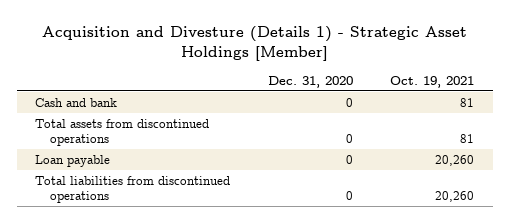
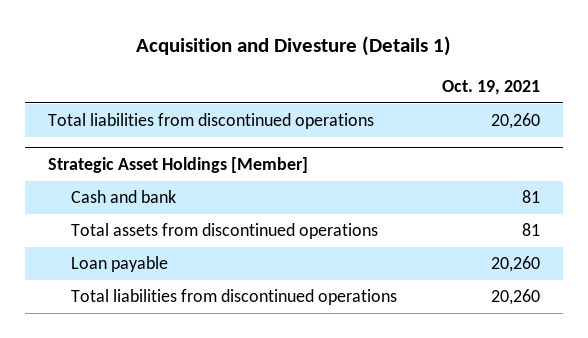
[41,25,467,61] Acquisition and Divesture (Details 1) - Strategic Asset Holdings [Member] -> [136,36,452,57] Acquisition and Divesture (Details 1)
[267,75,353,88] Dec. 31, 2020 -> none
none -> [47,113,374,130] Total liabilities from discontinued operations
none -> [47,156,308,173] Strategic Asset Holdings [Member]

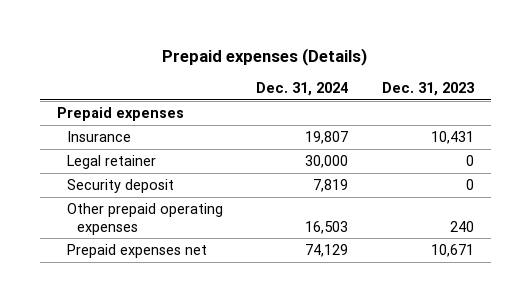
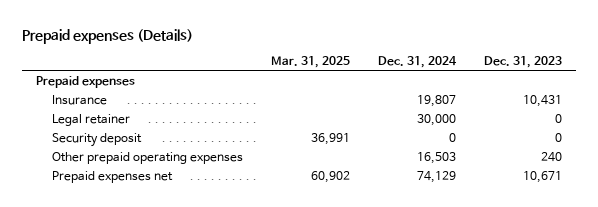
none -> [271,56,351,69] Mar. 31, 2025
[313,178,349,192] 7,819 -> [449,132,457,142] 0

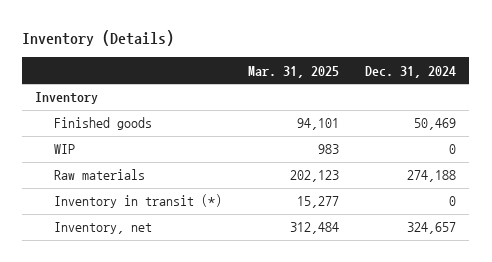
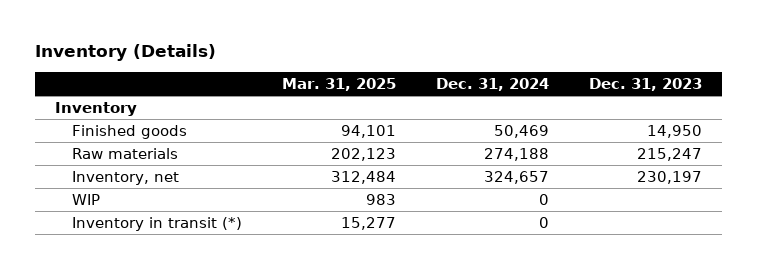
none -> [588,77,702,91] Dec. 31, 2023
[53,144,75,155] WIP -> [72,193,101,205] WIP
[53,194,222,209] Inventory in transit (*) -> [72,216,243,231] Inventory in transit (*)

